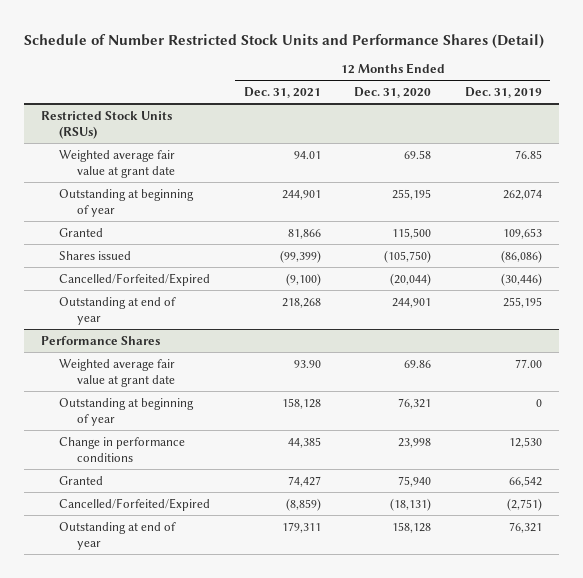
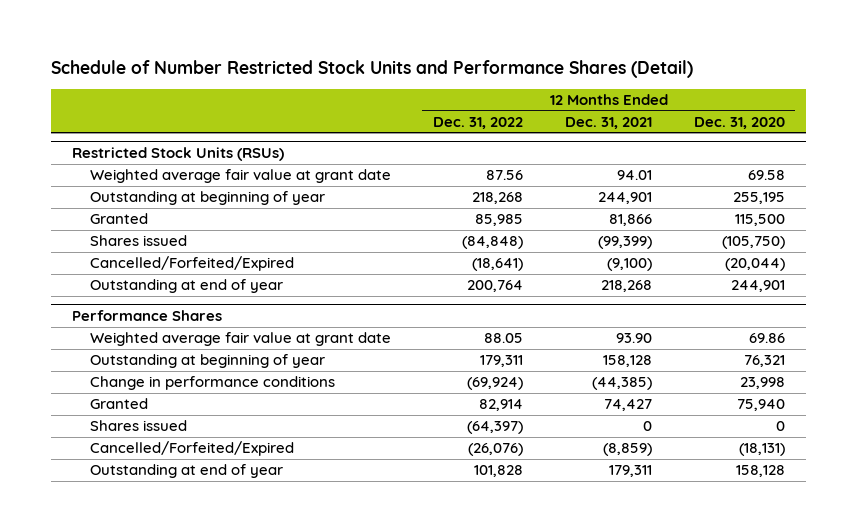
[465,87,543,99] Dec. 31, 2019 -> none
none -> [432,116,523,129] Dec. 31, 2022
[287,436,321,448] 44,385 -> [591,377,652,391] (44,385)
none -> [89,420,187,432] Shares issued

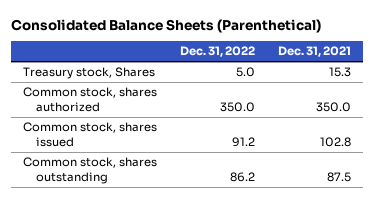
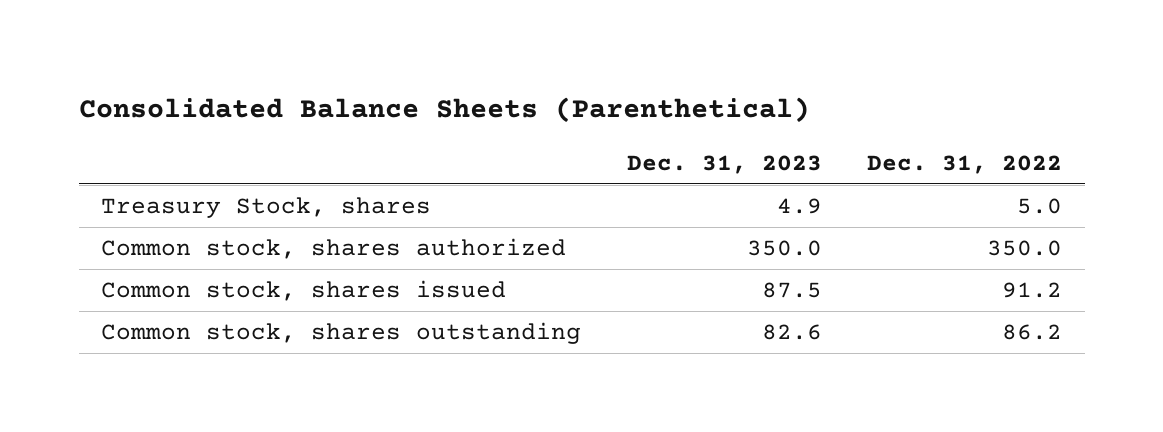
[278,46,352,58] Dec. 31, 2021 -> none
none -> [626,154,822,174] Dec. 31, 2023
[22,67,155,80] Treasury stock, Shares -> [101,197,432,219] Treasury Stock, shares

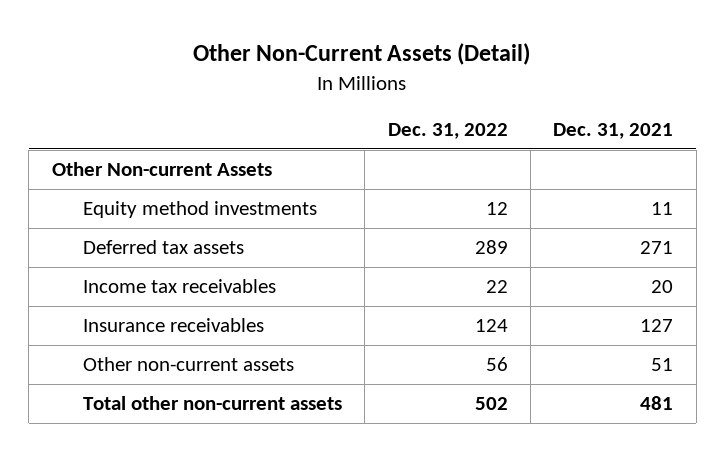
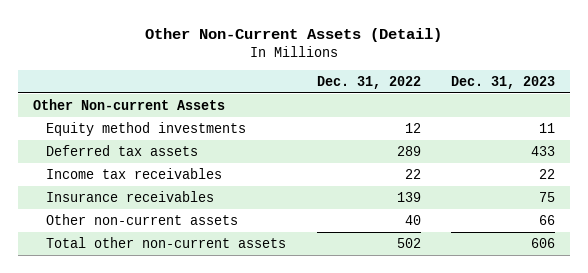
[553,123,674,140] Dec. 31, 2021 -> none
none -> [450,75,555,89] Dec. 31, 2023
[474,319,508,333] 124 -> [396,191,421,202] 139
[485,357,508,372] 56 -> [404,214,421,225] 40

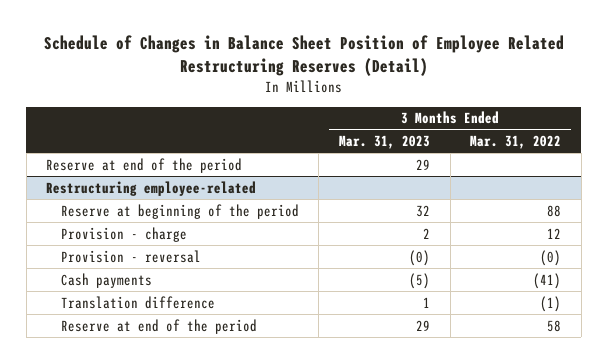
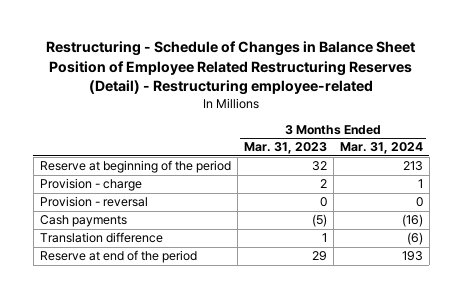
[43,34,564,76] Schedule of Changes in Balance Sheet Position of Employee Related Restructuring Reserves (Detail) -> [46,41,416,96] Restructuring - Schedule of Changes in Balance Sheet Position of Employee Related Restructuring Reserves (Detail) - Restructuring employee-related
[470,135,562,150] Mar. 31, 2022 -> none
none -> [339,142,423,155] Mar. 31, 2024
[46,157,243,173] Reserve at end of the period -> none
[46,180,257,196] Restructuring employee-related -> none
[408,249,430,266] (0) -> [319,197,327,208] 0

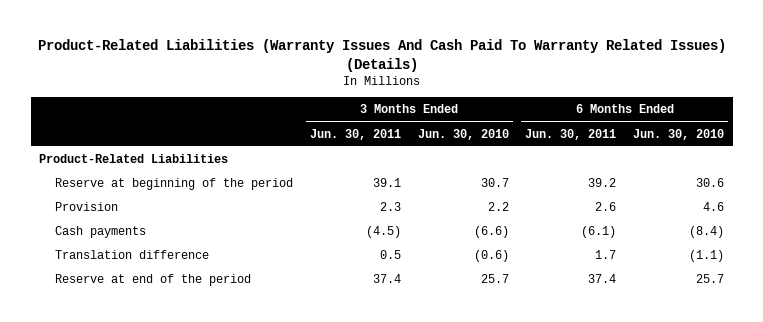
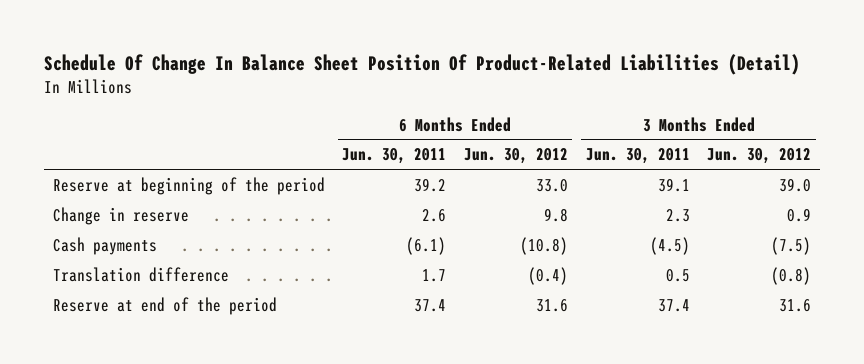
[37,38,726,72] Product-Related Liabilities (Warranty Issues And Cash Paid To Warranty Related Issues) (Details) -> [43,54,800,76] Schedule Of Change In Balance Sheet Position Of Product-Related Liabilities (Detail)
[417,128,509,140] Jun. 30, 2010 -> none
[633,128,725,140] Jun. 30, 2010 -> none
none -> [463,148,568,165] Jun. 30, 2012
none -> [707,148,812,165] Jun. 30, 2012
[39,154,229,164] Product-Related Liabilities -> none
[54,202,118,212] Provision -> [52,206,189,225] Change in reserve

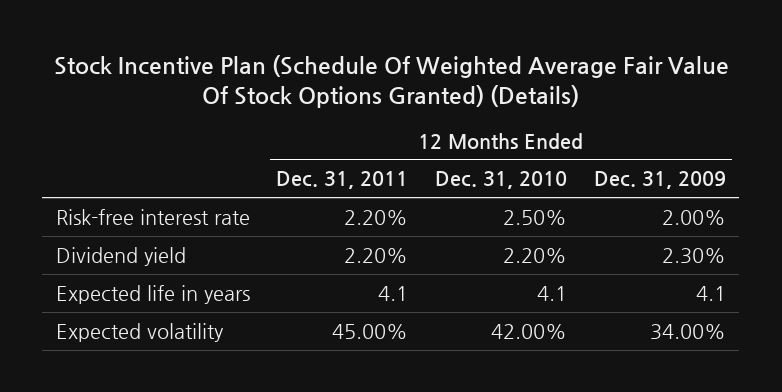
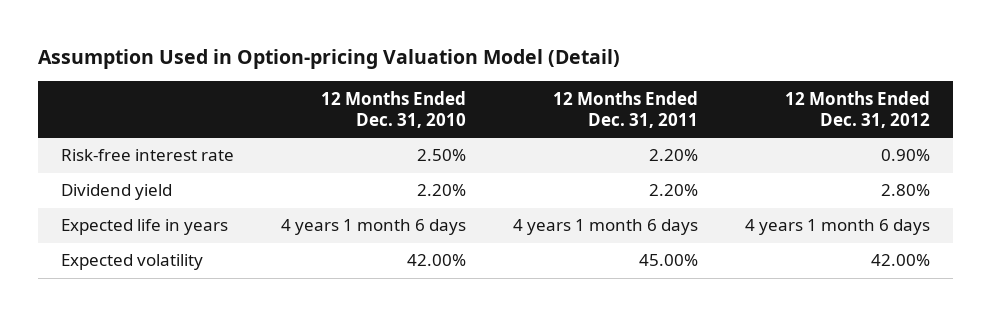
[53,54,729,108] Stock Incentive Plan (Schedule Of Weighted Average Fair Value Of Stock Options Granted) (Details) -> [37,49,620,70] Assumption Used in Option-pricing Valuation Model (Detail)
[593,171,726,190] Dec. 31, 2009 -> none
none -> [784,90,930,128] 12 Months Ended Dec. 31, 2012
[378,285,409,301] 4.1 -> [512,219,698,236] 4 years 1 month 6 days
[537,285,568,301] 4.1 -> [281,219,467,236] 4 years 1 month 6 days

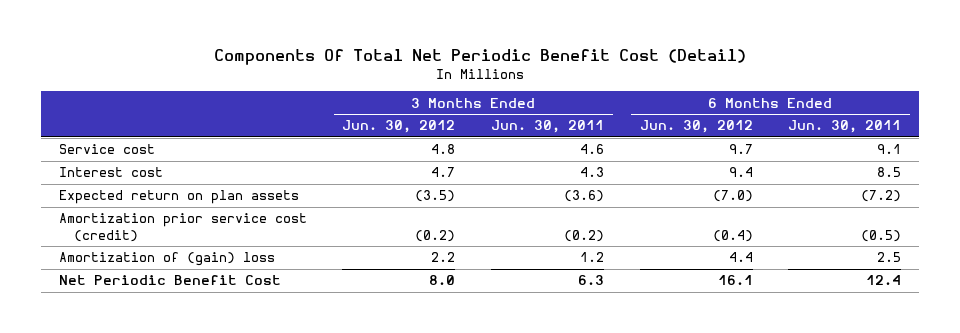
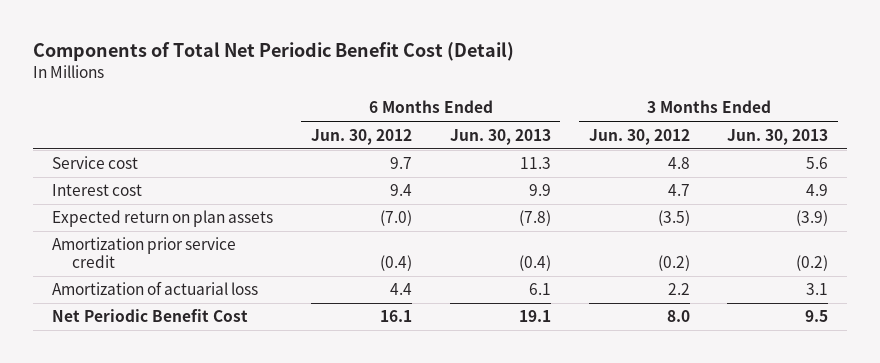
[213,49,746,66] Components Of Total Net Periodic Benefit Cost (Detail) -> [33,42,515,62] Components of Total Net Periodic Benefit Cost (Detail)
[490,120,604,134] Jun. 30, 2011 -> none
[788,120,902,134] Jun. 30, 2011 -> none
none -> [449,128,551,145] Jun. 30, 2013
none -> [727,128,829,145] Jun. 30, 2013
[58,213,307,242] Amortization prior service cost (credit) -> [51,237,236,269] Amortization prior service credit
[58,252,275,267] Amortization of (gain) loss -> [51,281,258,296] Amortization of actuarial loss

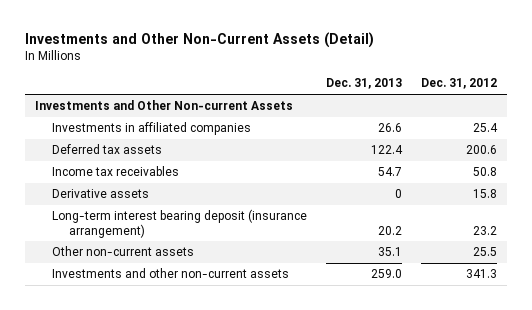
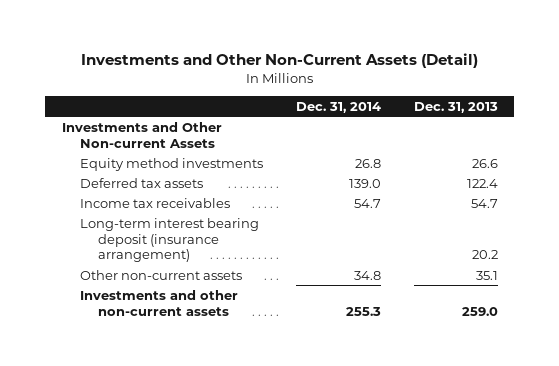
[421,78,498,90] Dec. 31, 2012 -> none
none -> [295,101,381,113] Dec. 31, 2014
[51,122,251,136] Investments in affiliated companies -> [79,157,263,171] Equity method investments
[51,189,149,199] Derivative assets -> none

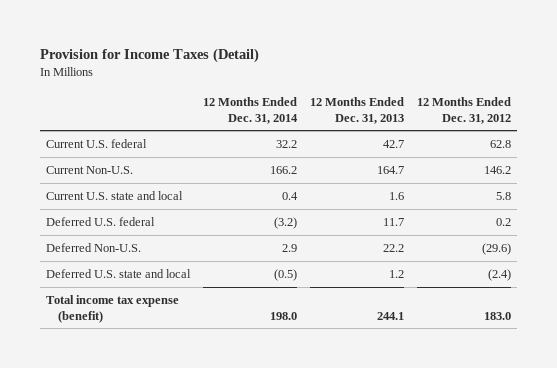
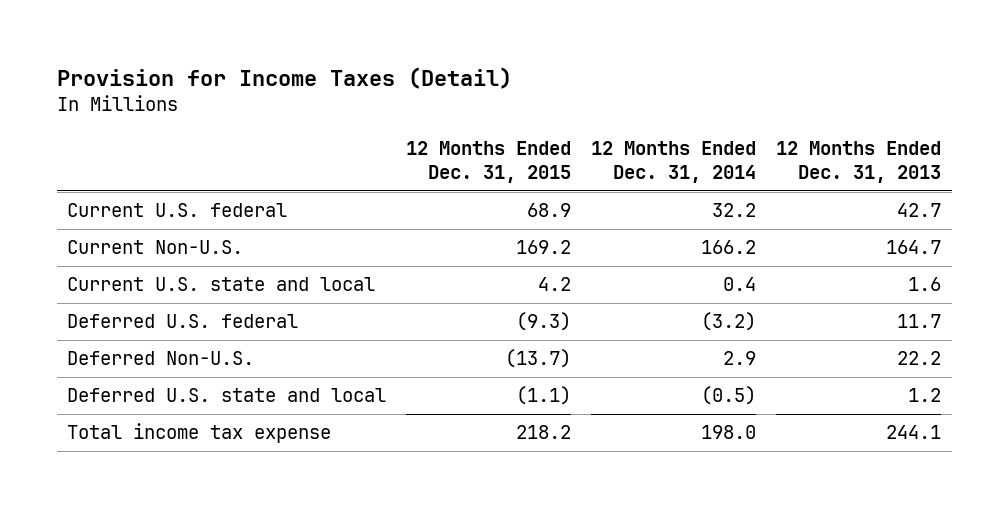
[416,96,511,124] 12 Months Ended Dec. 31, 2012 -> none
none -> [405,141,571,184] 12 Months Ended Dec. 31, 2015
[46,294,180,323] Total income tax expense (benefit) -> [66,423,331,444] Total income tax expense

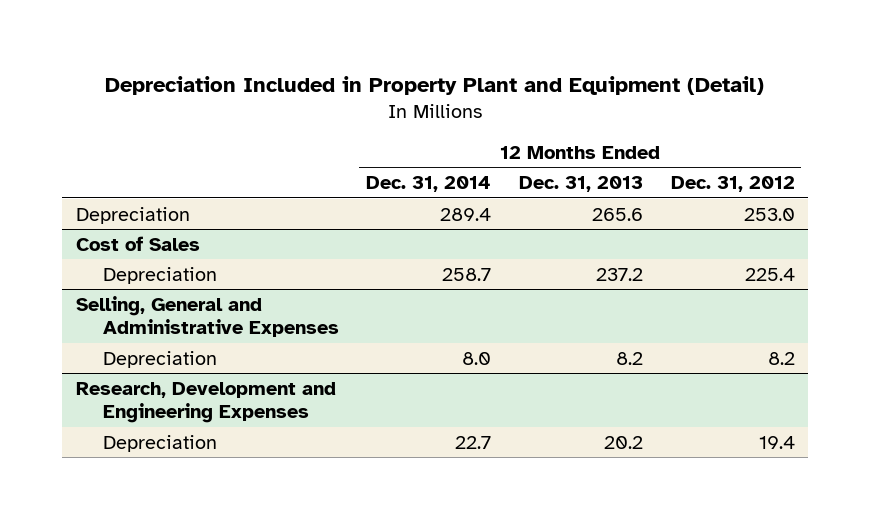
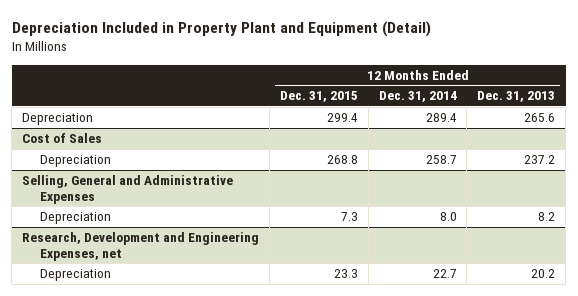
[670,176,795,193] Dec. 31, 2012 -> none
none -> [279,91,358,103] Dec. 31, 2015
[75,381,336,424] Research, Development and Engineering Expenses -> [22,232,260,261] Research, Development and Engineering Expenses, net

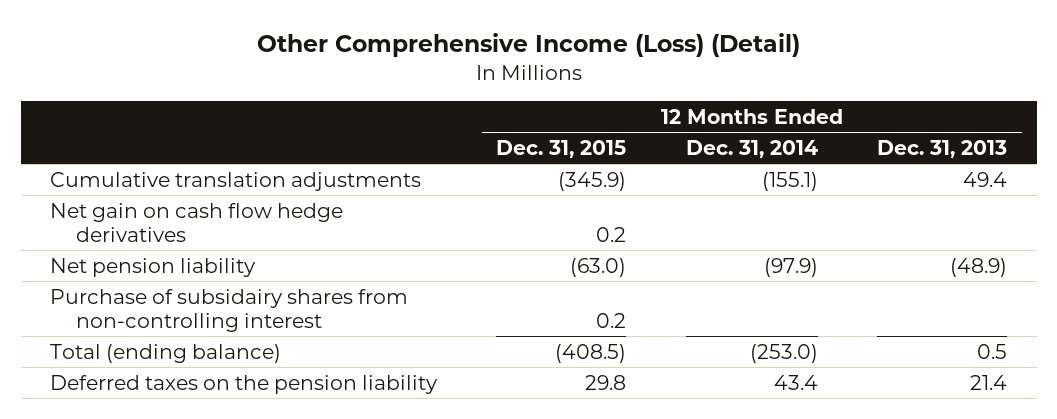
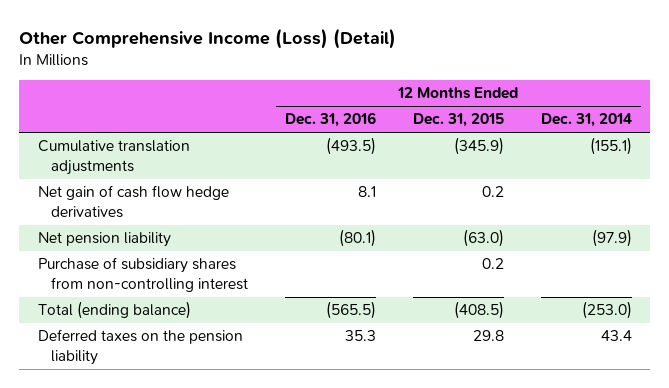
[877,139,1008,158] Dec. 31, 2013 -> none
none -> [284,112,376,128] Dec. 31, 2016
[50,202,344,242] Net gain on cash flow hedge derivatives -> [37,185,229,219] Net gain of cash flow hedge derivatives
[50,288,409,332] Purchase of subsidairy shares from non-controlling interest -> [37,257,249,293] Purchase of subsidiary shares from non-controlling interest

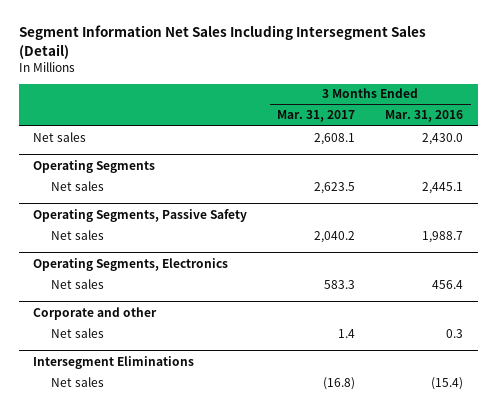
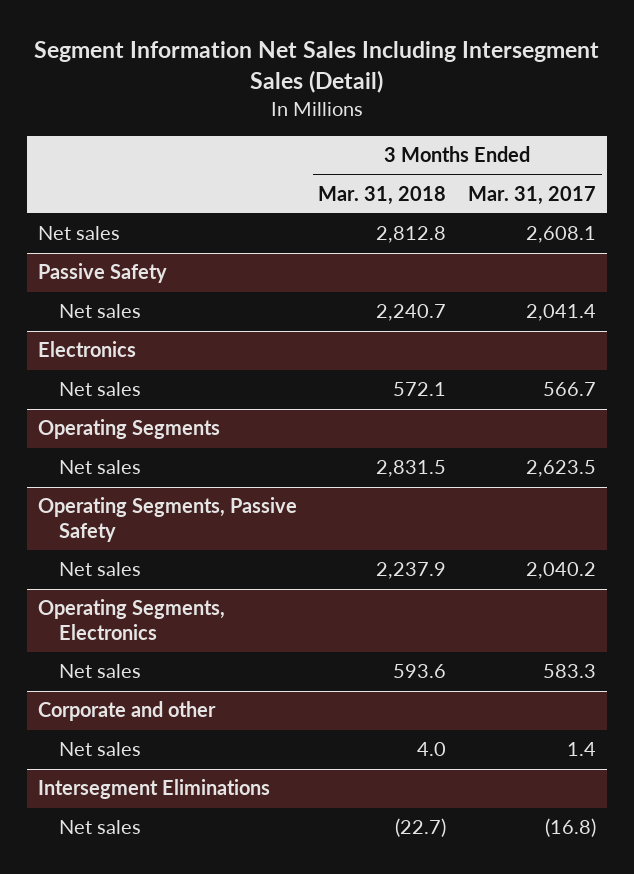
[385,110,464,123] Mar. 31, 2016 -> none
none -> [318,185,447,205] Mar. 31, 2018
none -> [37,263,167,284] Passive Safety
none -> [58,304,141,319] Net sales
none -> [37,341,136,358] Electronics
none -> [58,382,141,397] Net sales

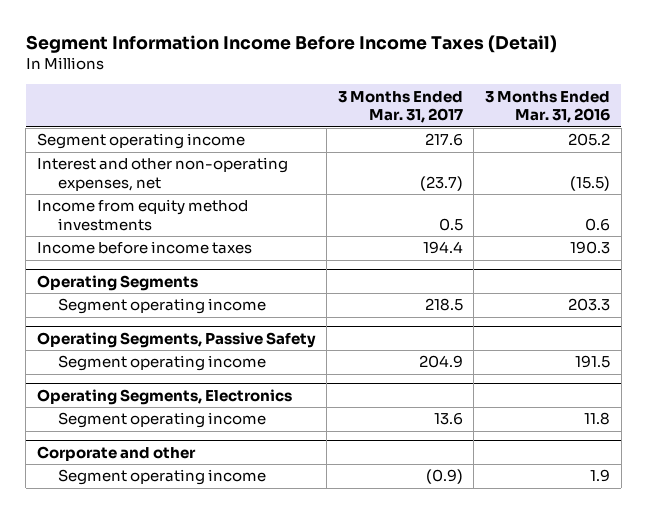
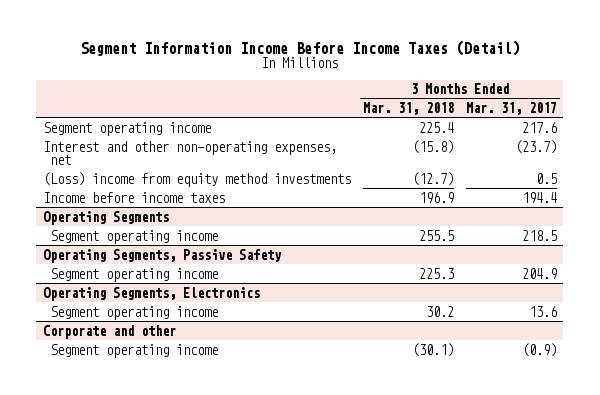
[485,90,611,124] 3 Months Ended Mar. 31, 2016 -> none
none -> [362,102,454,116] Mar. 31, 2018
[36,199,248,232] Income from equity method investments -> [42,171,351,187] (Loss) income from equity method investments

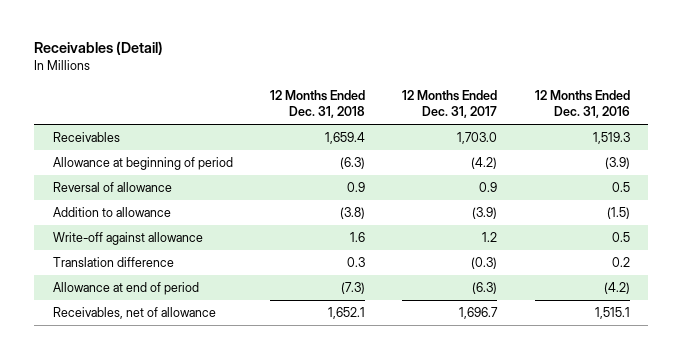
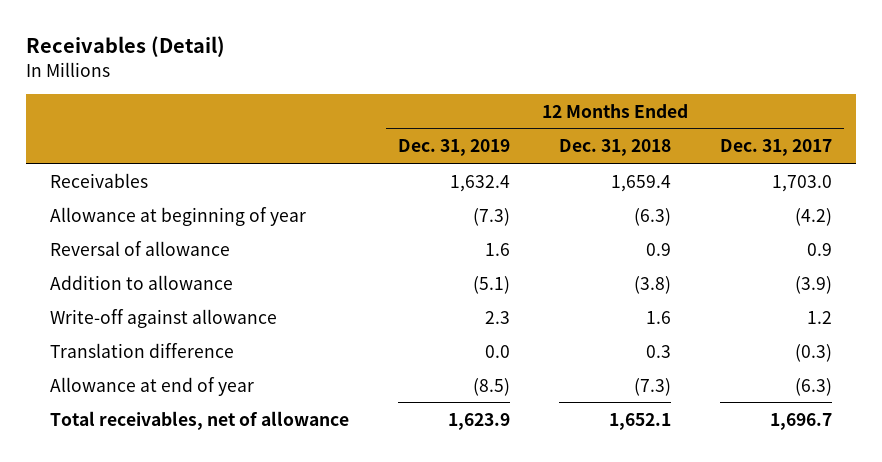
[534,90,630,119] 12 Months Ended Dec. 31, 2016 -> none
none -> [398,139,511,157] Dec. 31, 2019
[52,157,233,171] Allowance at beginning of period -> [50,206,307,226] Allowance at beginning of year
[52,282,199,296] Allowance at end of period -> [50,376,255,396] Allowance at end of year
[52,307,216,320] Receivables, net of allowance -> [50,410,350,430] Total receivables, net of allowance

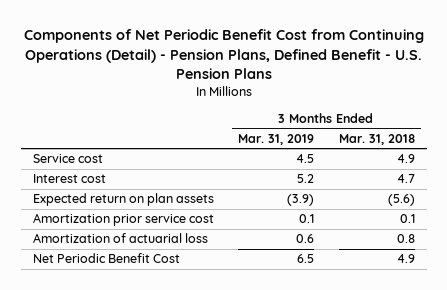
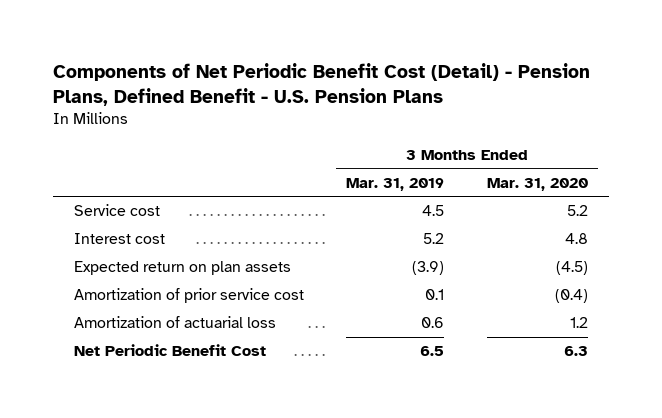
[23,29,424,79] Components of Net Periodic Benefit Cost from Continuing Operations (Detail) - Pension Plans, Defined Benefit - U.S. Pension Plans -> [53,62,591,106] Components of Net Periodic Benefit Cost (Detail) - Pension Plans, Defined Benefit - U.S. Pension Plans
[338,133,415,145] Mar. 31, 2018 -> none
none -> [486,177,588,191] Mar. 31, 2020
[32,213,214,227] Amortization prior service cost -> [74,288,305,304] Amortization of prior service cost

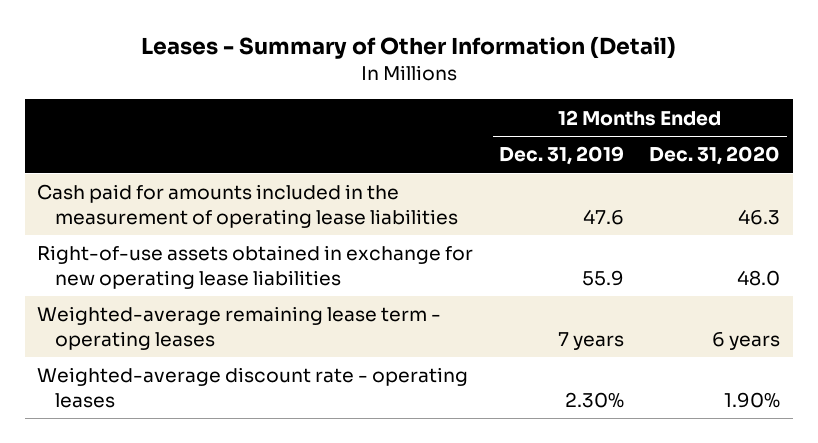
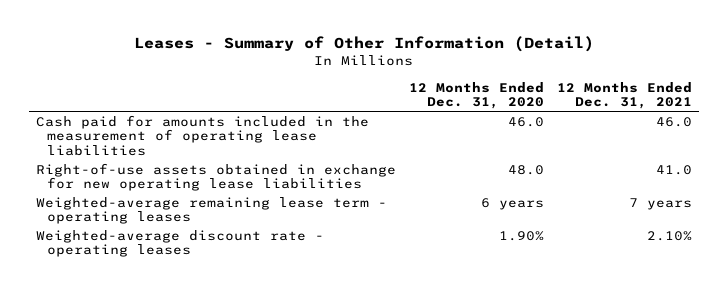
[498,146,624,166] Dec. 31, 2019 -> none
none -> [556,81,692,110] 12 Months Ended Dec. 31, 2021
[738,208,781,225] 46.3 -> [507,116,544,127] 46.0

